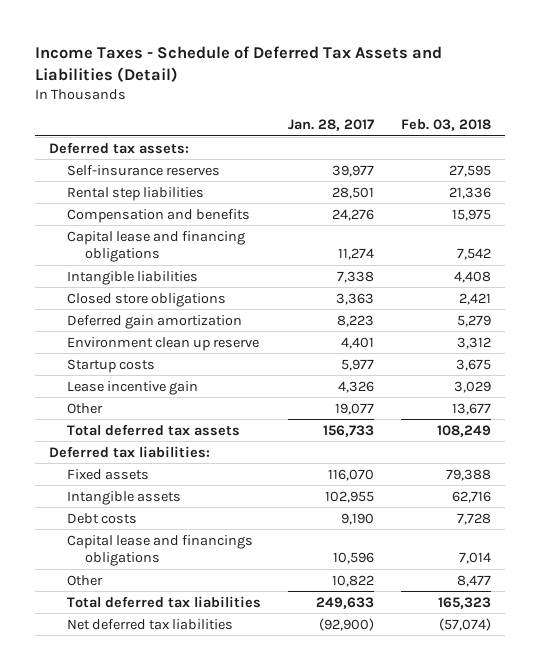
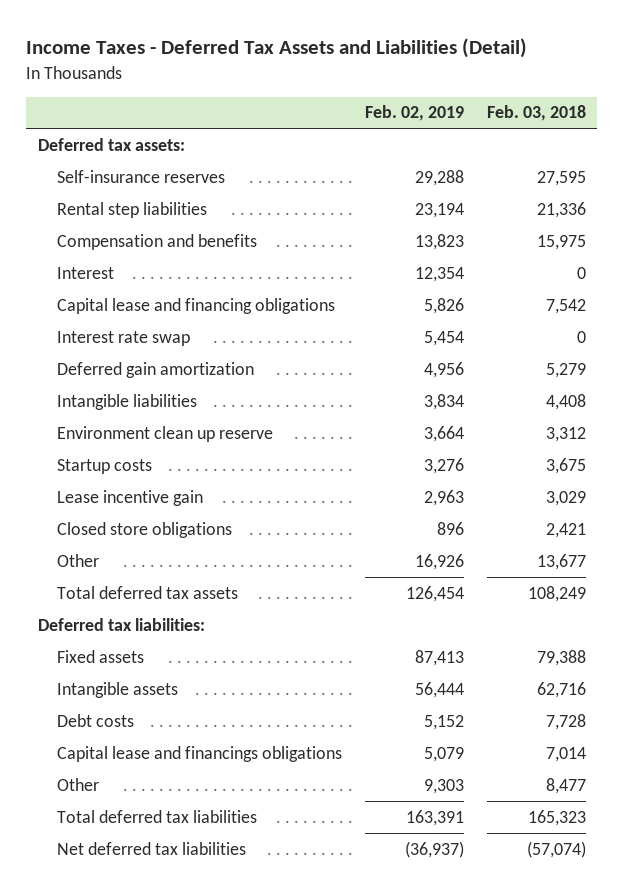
[35,45,443,82] Income Taxes - Schedule of Deferred Tax Assets and Liabilities (Detail) -> [26,38,528,59] Income Taxes - Deferred Tax Assets and Liabilities (Detail)
[287,119,374,132] Jan. 28, 2017 -> none
none -> [364,105,464,122] Feb. 02, 2019
none -> [56,266,114,279] Interest
none -> [56,330,190,346] Interest rate swap
[66,270,198,285] Intangible liabilities -> [56,393,197,410] Intangible liabilities
[66,292,226,307] Closed store obligations -> [56,521,232,538] Closed store obligations

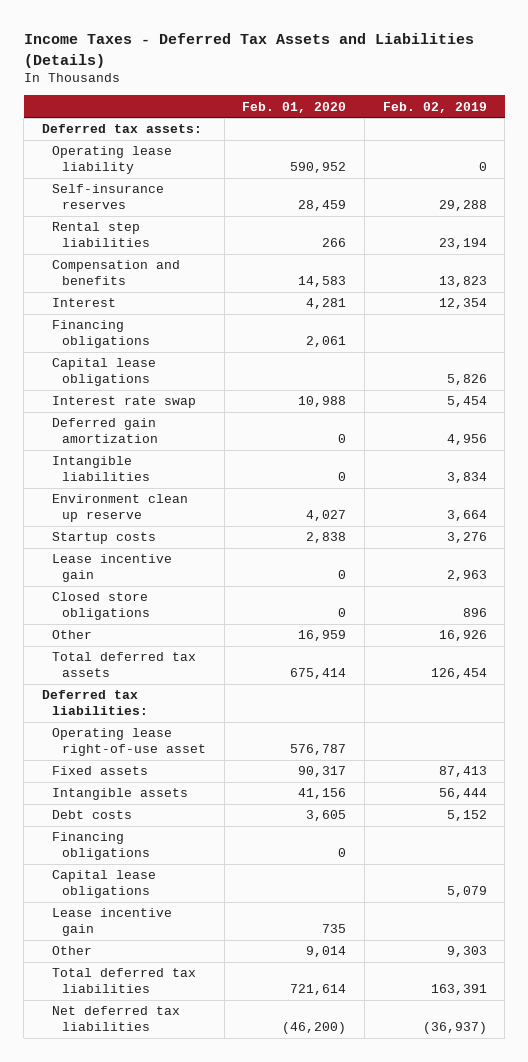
[26,38,528,59] Income Taxes - Deferred Tax Assets and Liabilities (Detail) -> [23,33,474,68] Income Taxes - Deferred Tax Assets and Liabilities (Details)
[486,105,586,122] Feb. 03, 2018 -> none
none -> [242,101,347,113] Feb. 01, 2020
none -> [52,146,173,175] Operating lease liability
none -> [52,320,151,349] Financing obligations
[56,297,335,314] Capital lease and financing obligations -> [52,358,157,387] Capital lease obligations
none -> [52,728,207,757] Operating lease right-of-use asset
none -> [52,832,151,861] Financing obligations
[56,745,342,762] Capital lease and financings obligations -> [52,870,157,899] Capital lease obligations
none -> [52,908,173,937] Lease incentive gain

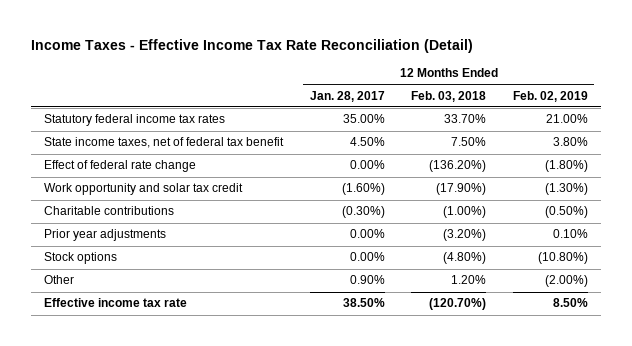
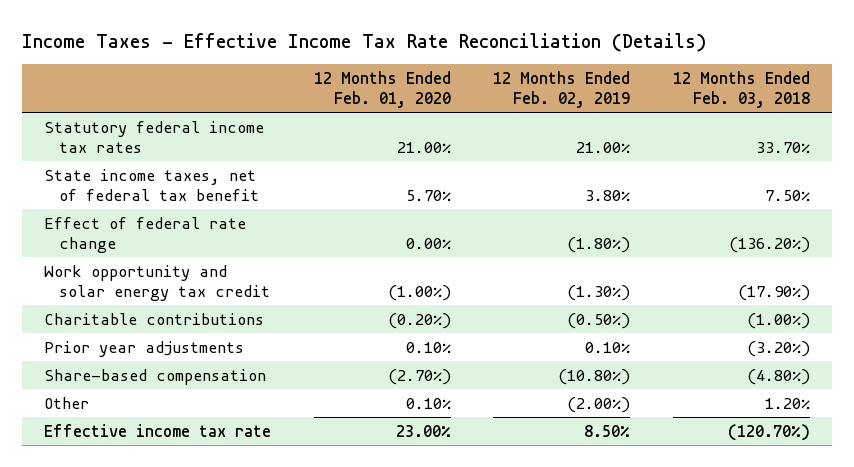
[30,38,473,53] Income Taxes - Effective Income Tax Rate Reconciliation (Detail) -> [22,32,707,52] Income Taxes - Effective Income Tax Rate Reconciliation (Details)
[309,90,385,102] Jan. 28, 2017 -> none
none -> [313,70,451,108] 12 Months Ended Feb. 01, 2020
[44,183,244,196] Work opportunity and solar tax credit -> [43,264,271,301] Work opportunity and solar energy tax credit
[44,252,118,265] Stock options -> [43,368,266,385] Share-based compensation

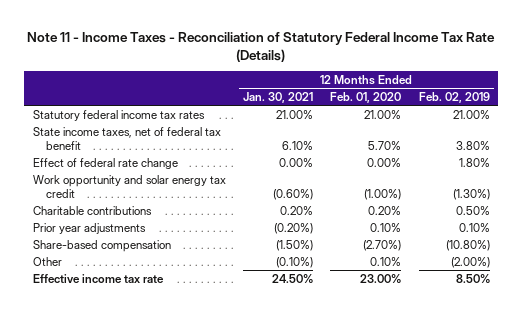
[22,32,707,52] Income Taxes - Effective Income Tax Rate Reconciliation (Details) -> [27,31,496,62] Note 11 - Income Taxes - Reconciliation of Statutory Federal Income Tax Rate (Details)
[673,70,811,108] 12 Months Ended Feb. 03, 2018 -> none
none -> [242,91,313,103] Jan. 30, 2021
[567,236,631,253] (1.80%) -> [458,157,490,167] 1.80%
[387,312,451,329] (0.20%) -> [368,205,402,215] 0.20%
[567,312,631,329] (0.50%) -> [455,205,490,215] 0.50%

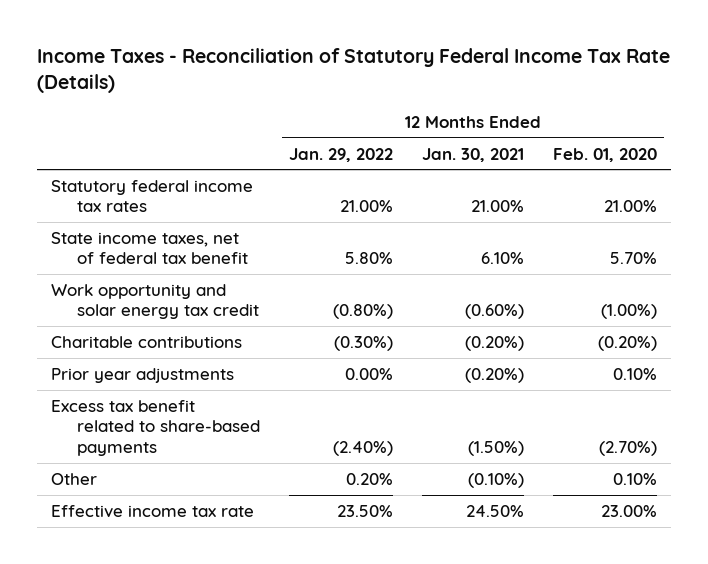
[27,31,496,62] Note 11 - Income Taxes - Reconciliation of Statutory Federal Income Tax Rate (Details) -> [36,48,670,94] Income Taxes - Reconciliation of Statutory Federal Income Tax Rate (Details)
[418,91,490,103] Feb. 02, 2019 -> none
none -> [288,147,393,162] Jan. 29, 2022
[32,157,178,169] Effect of federal rate change -> none
[279,205,313,215] 0.20% -> [464,335,524,351] (0.20%)
[368,205,402,215] 0.20% -> [597,335,657,351] (0.20%)
[32,239,171,252] Share-based compensation -> [51,399,261,457] Excess tax benefit related to share-based payments

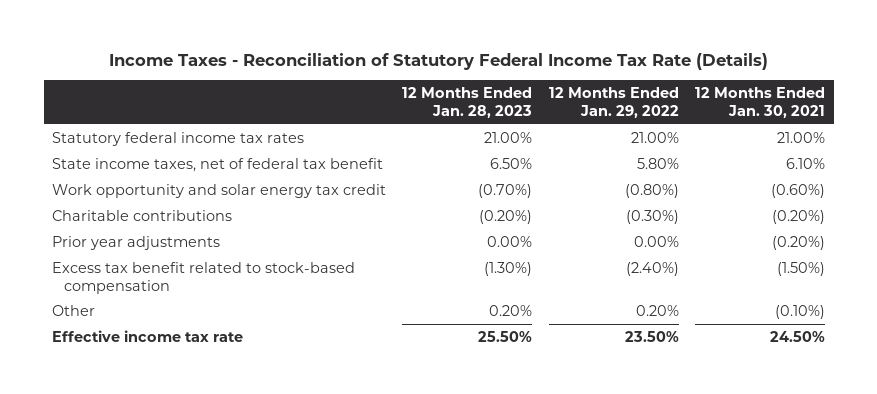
[552,147,657,162] Feb. 01, 2020 -> none
none -> [402,87,533,118] 12 Months Ended Jan. 28, 2023
[51,399,261,457] Excess tax benefit related to share-based payments -> [51,261,355,294] Excess tax benefit related to stock-based compensation

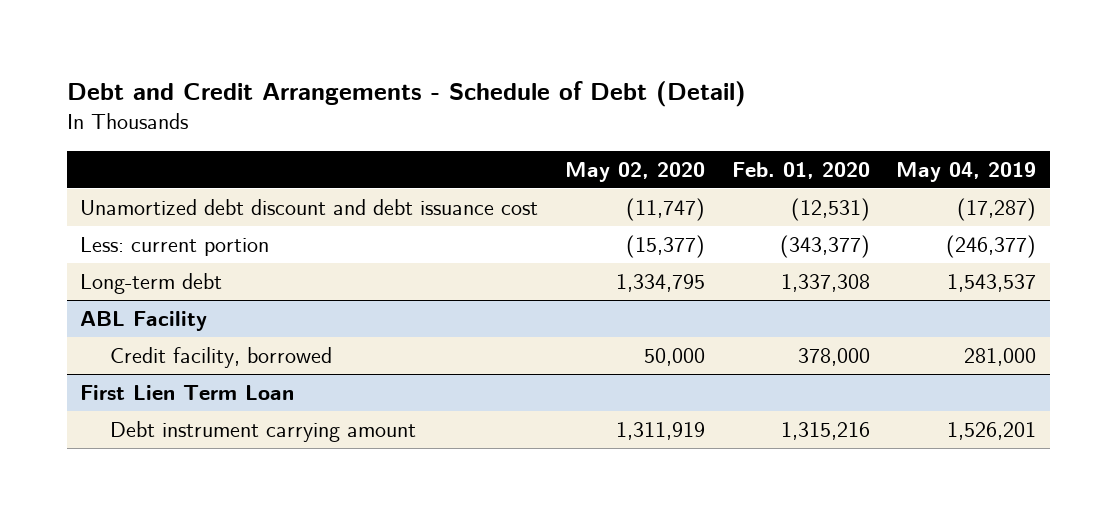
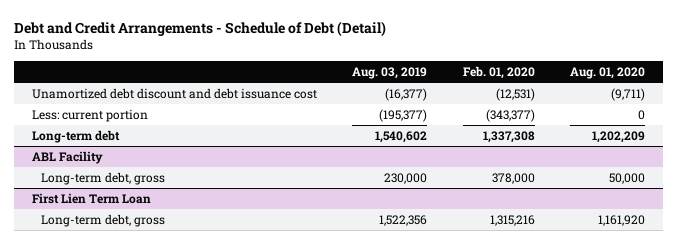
[565,161,706,182] May 02, 2020 -> none
[896,161,1037,182] May 04, 2019 -> none
none -> [352,66,428,79] Aug. 03, 2019
none -> [570,66,646,79] Aug. 01, 2020
[110,347,333,369] Credit facility, borrowed -> [41,172,166,186] Long-term debt, gross
[110,421,417,443] Debt instrument carrying amount -> [41,214,166,228] Long-term debt, gross

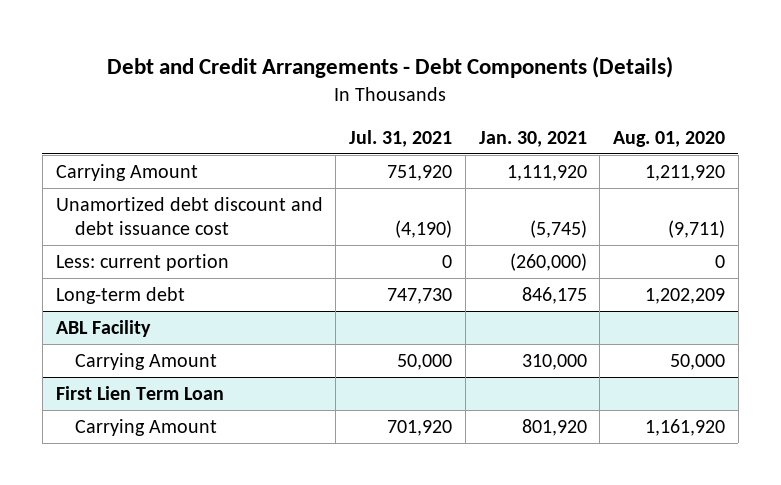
[13,20,386,37] Debt and Credit Arrangements - Schedule of Debt (Detail) -> [107,55,674,78] Debt and Credit Arrangements - Debt Components (Details)
[352,66,428,79] Aug. 03, 2019 -> none
[462,65,535,79] Feb. 01, 2020 -> none
none -> [349,130,453,148] Jul. 31, 2021
none -> [478,131,587,148] Jan. 30, 2021
none -> [55,164,198,182] Carrying Amount
[41,172,166,186] Long-term debt, gross -> [75,353,218,371] Carrying Amount
[41,214,166,228] Long-term debt, gross -> [75,419,218,437] Carrying Amount

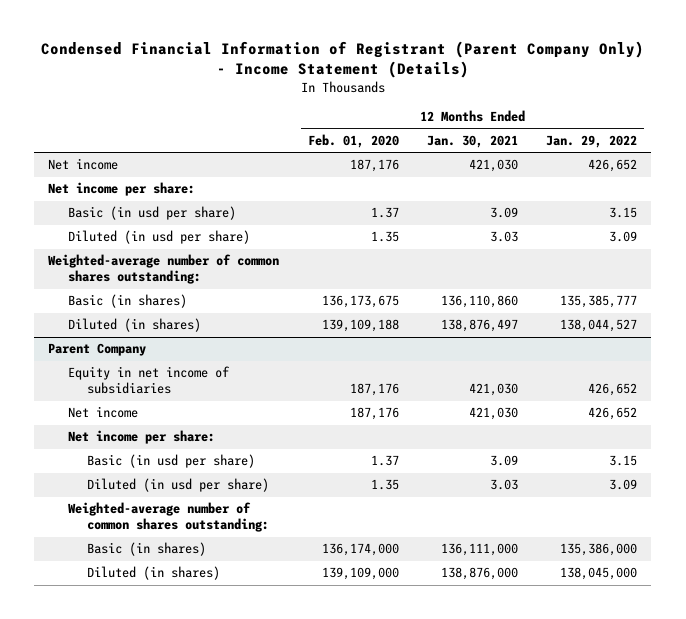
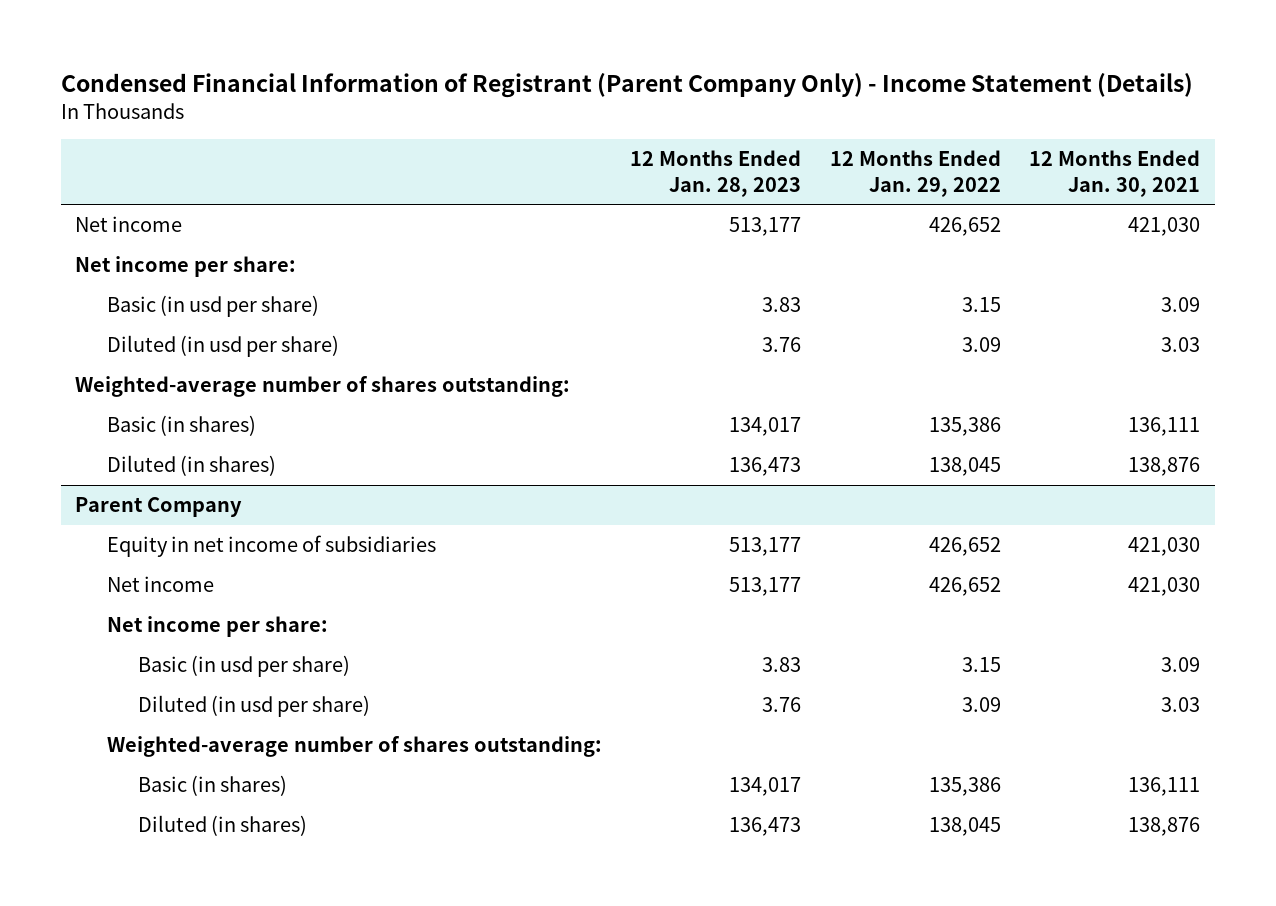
[307,133,399,148] Feb. 01, 2020 -> none
none -> [630,149,802,197] 12 Months Ended Jan. 28, 2023
[48,254,280,285] Weighted-average number of common shares outstanding: -> [75,376,571,398] Weighted-average number of shares outstanding:
[441,295,519,309] 136,110,860 -> [1128,417,1201,437] 136,111
[560,295,638,309] 135,385,777 -> [928,417,1001,437] 135,386
[441,319,519,333] 138,876,497 -> [1128,457,1201,477] 138,876
[560,319,638,333] 138,044,527 -> [928,457,1001,477] 138,045
[67,502,270,533] Weighted-average number of common shares outstanding: -> [106,736,602,758] Weighted-average number of shares outstanding:
[441,543,519,557] 136,111,000 -> [1128,777,1201,797] 136,111
[560,543,638,557] 135,386,000 -> [928,777,1001,797] 135,386
[441,567,519,581] 138,876,000 -> [1128,817,1201,837] 138,876
[560,567,638,581] 138,045,000 -> [928,817,1001,837] 138,045

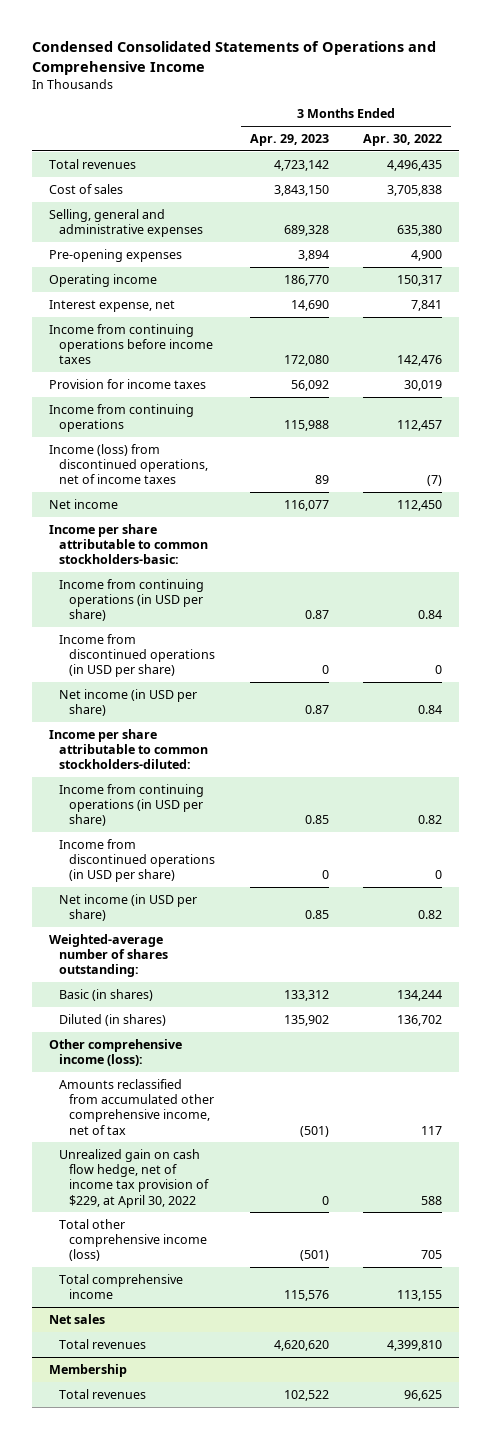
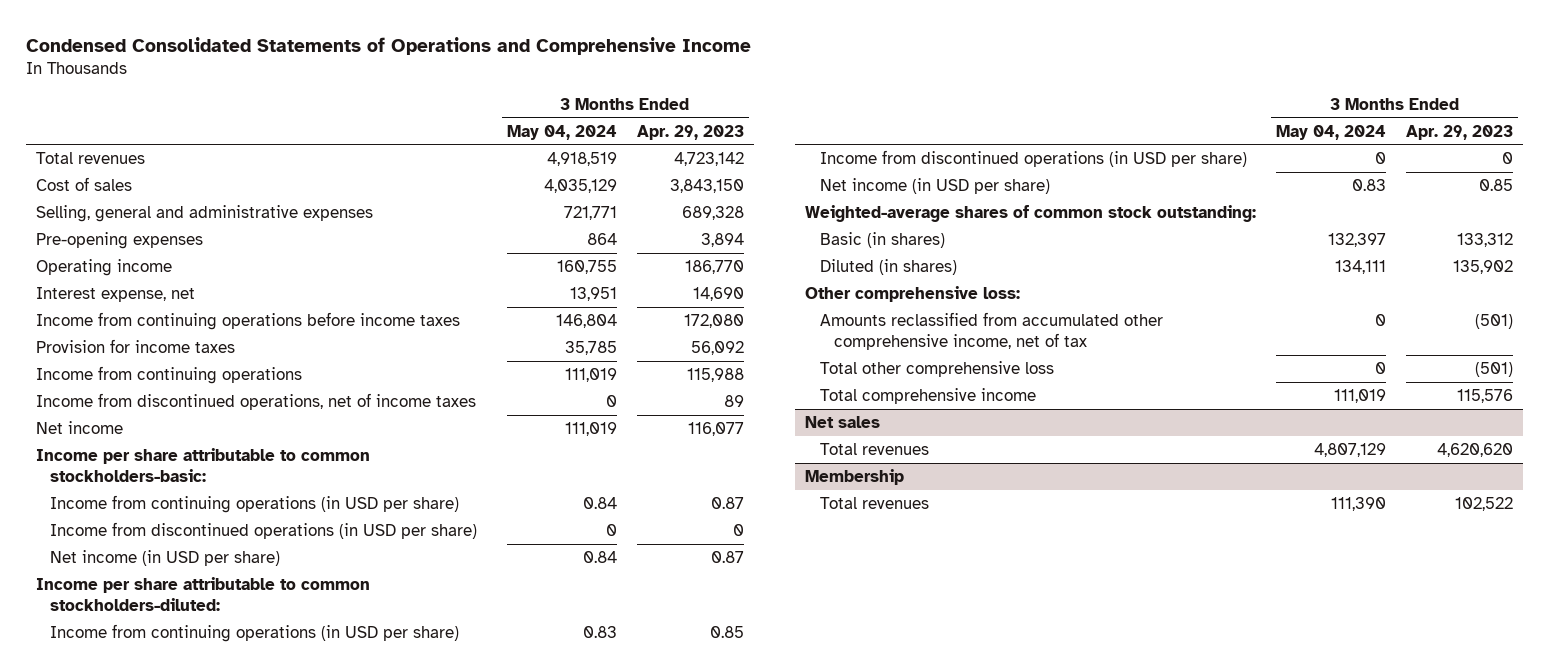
[363,133,443,146] Apr. 30, 2022 -> none
none -> [506,124,617,140] May 04, 2024
[49,443,209,485] Income (loss) from discontinued operations, net of income taxes -> [35,393,476,411] Income from discontinued operations, net of income taxes
[49,933,169,978] Weighted-average number of shares outstanding: -> [805,205,1257,223] Weighted-average shares of common stock outstanding:
[49,1038,183,1067] Other comprehensive income (loss): -> [805,286,1021,303] Other comprehensive loss:
[59,1148,210,1208] Unrealized gain on cash flow hedge, net of income tax provision of $229, at April 30, 2022 -> none
[59,1218,208,1262] Total other comprehensive income (loss) -> [819,361,1054,378] Total other comprehensive loss

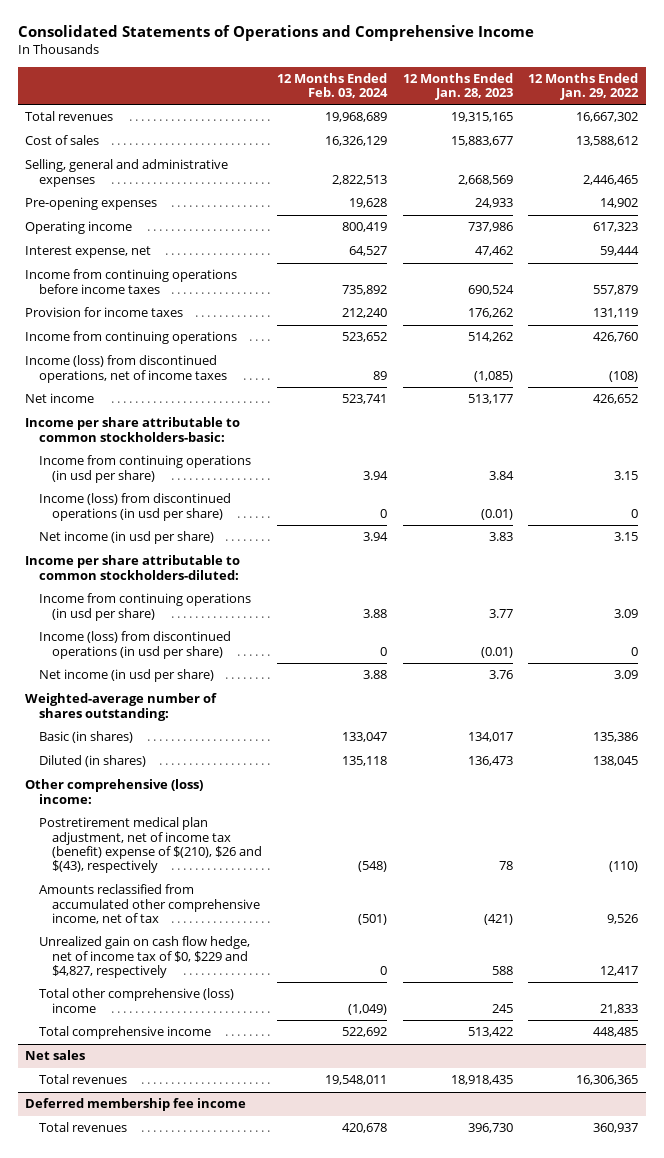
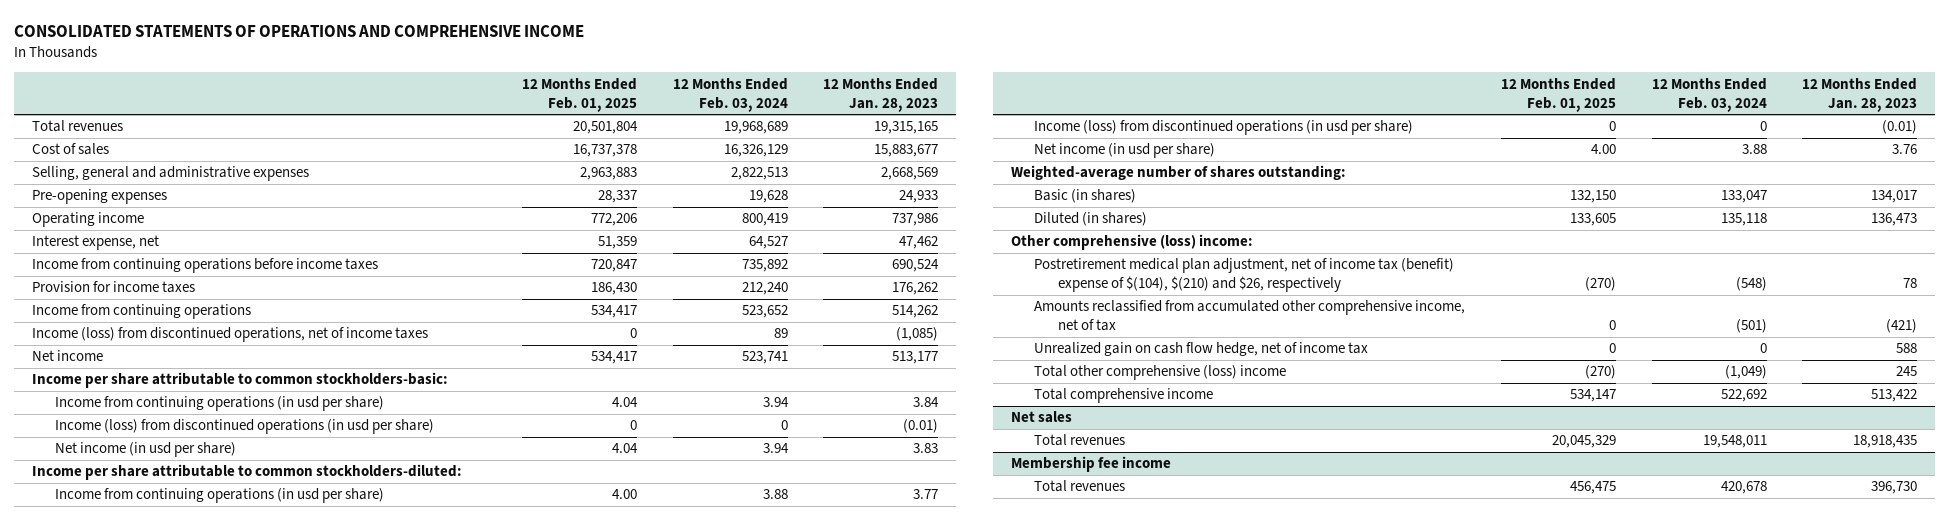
[17,25,534,42] Consolidated Statements of Operations and Comprehensive Income -> [14,25,585,38] CONSOLIDATED STATEMENTS OF OPERATIONS AND COMPREHENSIVE INCOME
[528,72,640,101] 12 Months Ended Jan. 29, 2022 -> none
none -> [521,77,637,112] 12 Months Ended Feb. 01, 2025
[38,817,262,874] Postretirement medical plan adjustment, net of income tax (benefit) expense of $(210), $26 and $(43), respectively -> [1034,258,1455,293] Postretirement medical plan adjustment, net of income tax (benefit) expense of $(104), $(210) and $26, respectively
[38,936,250,979] Unrealized gain on cash flow hedge, net of income tax of $0, $229 and $4,827, respectively -> [1034,342,1369,357] Unrealized gain on cash flow hedge, net of income tax
[25,1098,247,1112] Deferred membership fee income -> [1011,456,1172,473] Membership fee income

